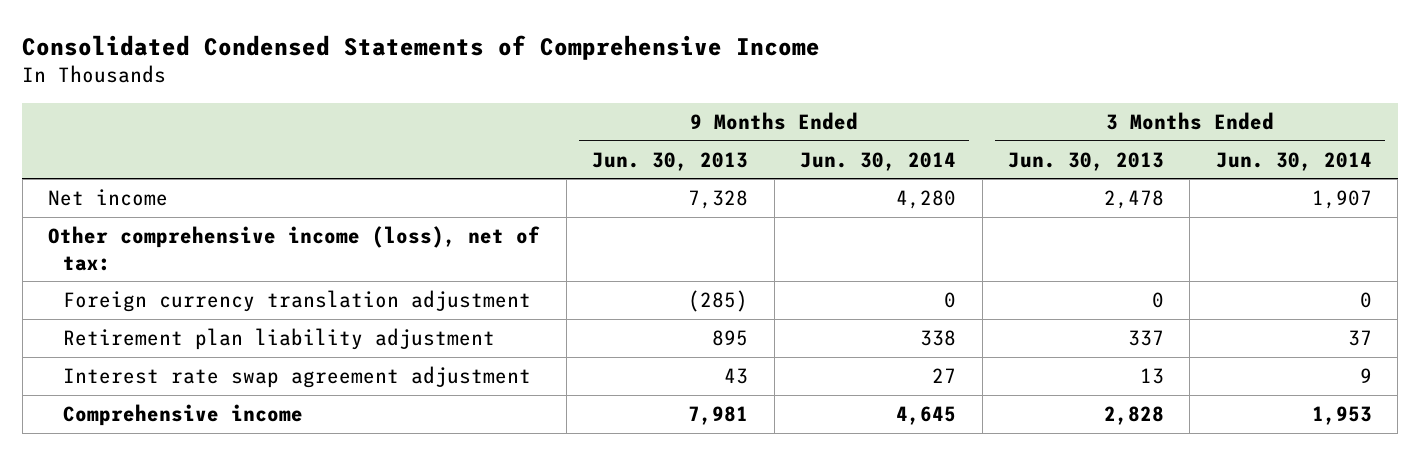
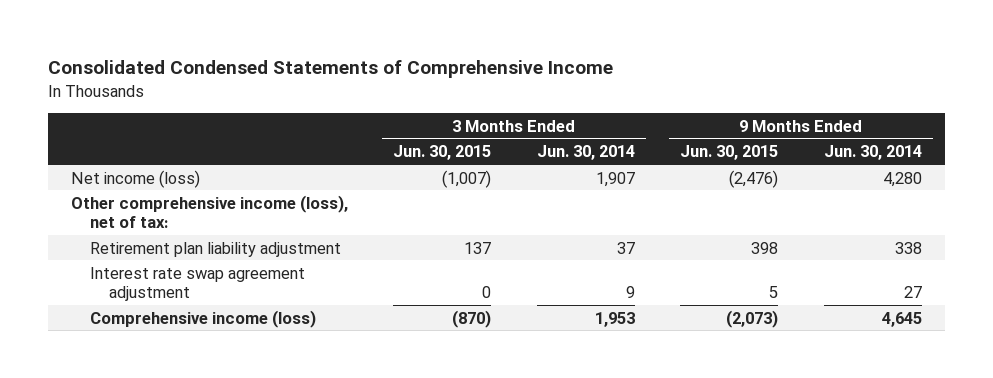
[592,151,749,171] Jun. 30, 2013 -> none
[1007,151,1164,171] Jun. 30, 2013 -> none
none -> [393,145,492,161] Jun. 30, 2015
none -> [680,145,779,161] Jun. 30, 2015
[48,188,169,206] Net income -> [70,169,200,188] Net income (loss)
[63,289,532,312] Foreign currency translation adjustment -> none
[63,403,304,426] Comprehensive income -> [89,309,316,328] Comprehensive income (loss)

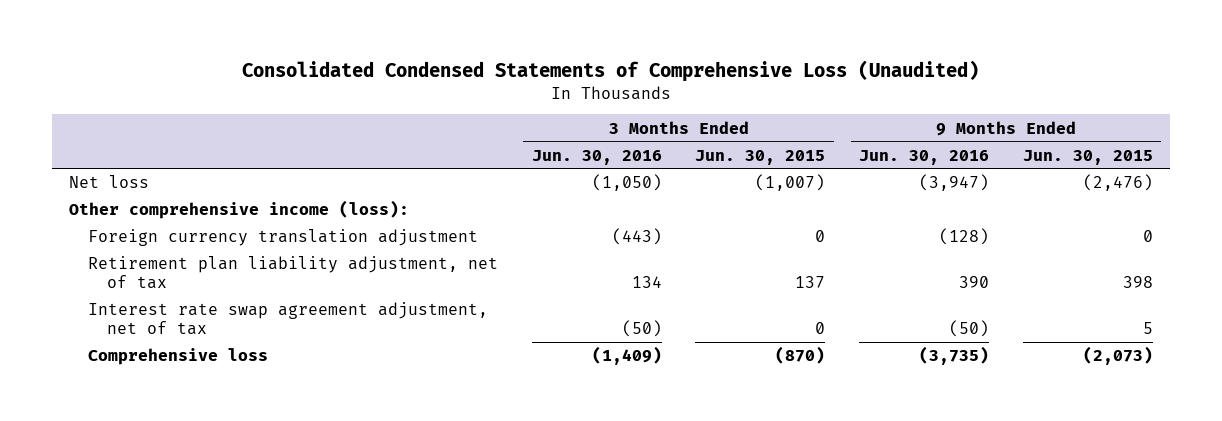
[48,59,614,78] Consolidated Condensed Statements of Comprehensive Income -> [241,60,979,83] Consolidated Condensed Statements of Comprehensive Loss (Unaudited)
[536,145,635,161] Jun. 30, 2014 -> none
[823,145,922,161] Jun. 30, 2014 -> none
none -> [531,149,662,165] Jun. 30, 2016
none -> [859,149,990,165] Jun. 30, 2016
[70,169,200,188] Net income (loss) -> [69,175,150,189] Net loss
[70,194,348,229] Other comprehensive income (loss), net of tax: -> [69,200,410,220] Other comprehensive income (loss):
none -> [88,229,479,247] Foreign currency translation adjustment
[89,241,341,257] Retirement plan liability adjustment -> [88,256,499,289] Retirement plan liability adjustment, net of tax
[89,266,305,302] Interest rate swap agreement adjustment -> [88,302,489,335] Interest rate swap agreement adjustment, net of tax
[89,309,316,328] Comprehensive income (loss) -> [88,348,269,366] Comprehensive loss

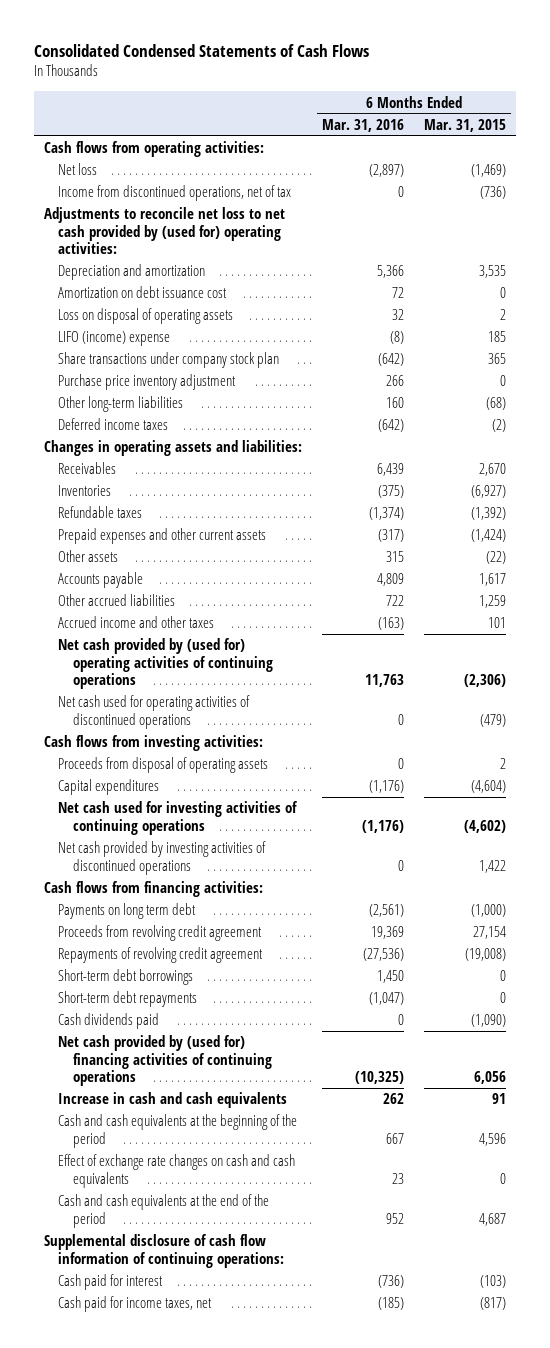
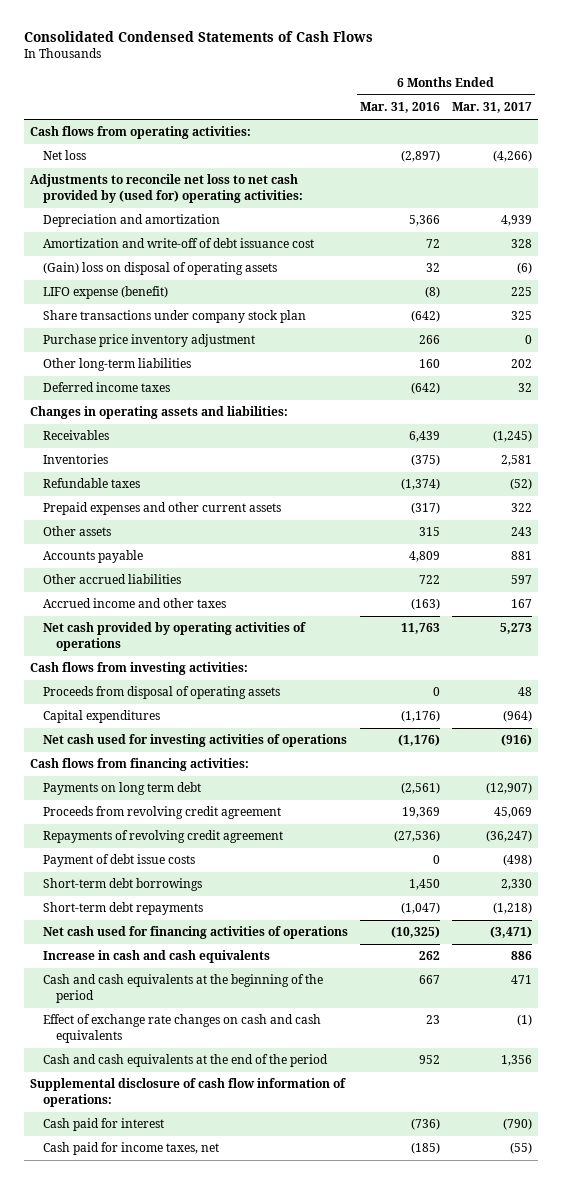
[424,118,507,132] Mar. 31, 2015 -> none
none -> [451,102,532,114] Mar. 31, 2017
[58,185,292,202] Income from discontinued operations, net of tax -> none
[58,286,228,299] Amortization on debt issuance cost -> [42,238,314,249] Amortization and write-off of debt issuance cost
[58,308,234,325] Loss on disposal of operating assets -> [42,262,277,276] (Gain) loss on disposal of operating assets
[58,331,171,347] LIFO (income) expense -> [42,286,168,300] LIFO expense (benefit)
[58,695,251,729] Net cash used for operating activities of discontinued operations -> none
[58,638,273,689] Net cash provided by (used for) operating activities of continuing operations -> [42,622,306,651] Net cash provided by operating activities of operations
[58,841,267,875] Net cash provided by investing activities of discontinued operations -> none
[58,801,299,835] Net cash used for investing activities of continuing operations -> [42,734,347,748] Net cash used for investing activities of operations
none -> [42,854,195,868] Payment of debt issue costs
[58,1013,160,1030] Cash dividends paid -> none
[58,1035,272,1086] Net cash provided by (used for) financing activities of continuing operations -> [42,926,348,940] Net cash used for financing activities of operations
[43,1234,285,1268] Supplemental disclosure of cash flow information of continuing operations: -> [29,1078,346,1107] Supplemental disclosure of cash flow information of operations:

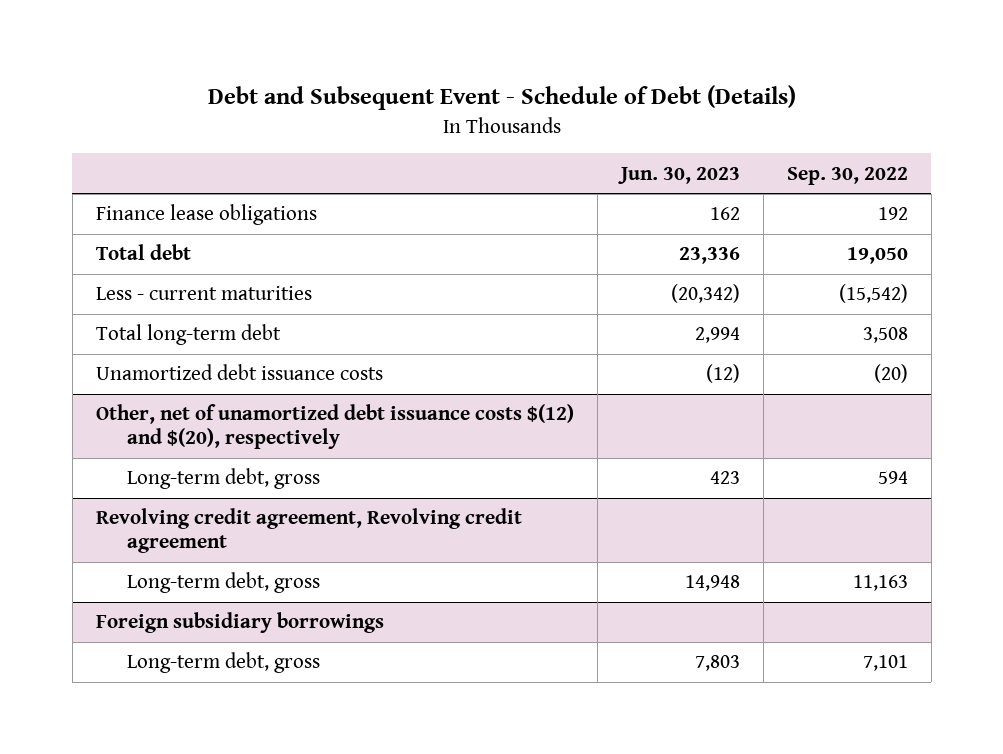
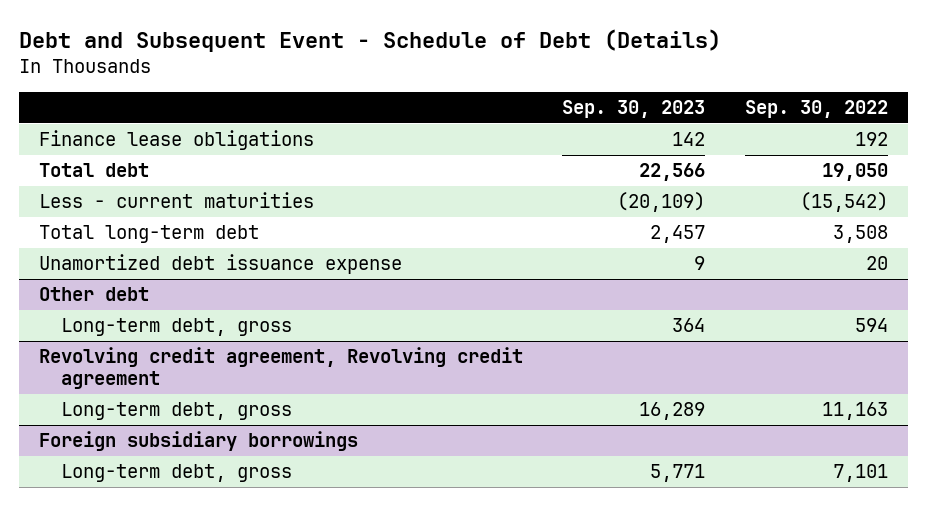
[617,166,740,184] Jun. 30, 2023 -> none
none -> [562,100,706,119] Sep. 30, 2023
[95,364,383,381] Unamortized debt issuance costs -> [38,254,402,275] Unamortized debt issuance expense
[873,364,908,384] (20) -> [866,256,889,271] 20
[95,404,574,450] Other, net of unamortized debt issuance costs $(12) and $(20), respectively -> [38,287,149,302] Other debt

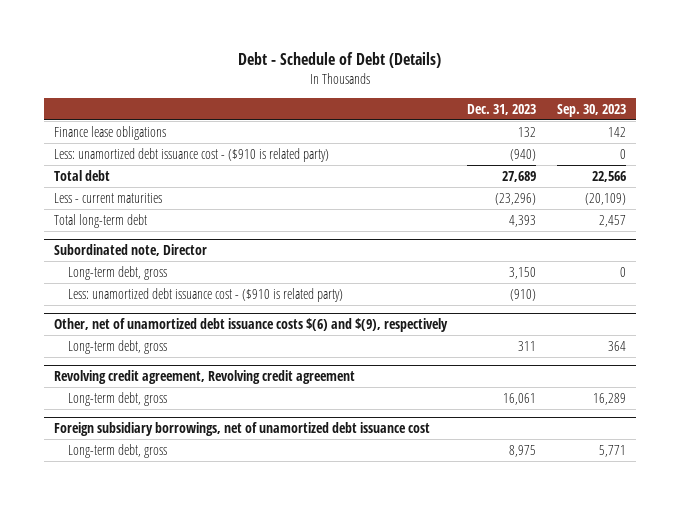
[18,28,721,52] Debt and Subsequent Event - Schedule of Debt (Details) -> [237,52,441,69] Debt - Schedule of Debt (Details)
[745,100,889,119] Sep. 30, 2022 -> none
none -> [467,103,537,115] Dec. 31, 2023
none -> [54,148,330,163] Less: unamortized debt issuance cost - ($910 is related party)
[38,254,402,275] Unamortized debt issuance expense -> none
none -> [54,244,208,257] Subordinated note, Director
none -> [68,266,168,281] Long-term debt, gross
none -> [68,288,344,303] Less: unamortized debt issuance cost - ($910 is related party)
[38,287,149,302] Other debt -> [54,318,449,333] Other, net of unamortized debt issuance costs $(6) and $(9), respectively
[38,431,358,452] Foreign subsidiary borrowings -> [54,422,431,437] Foreign subsidiary borrowings, net of unamortized debt issuance cost

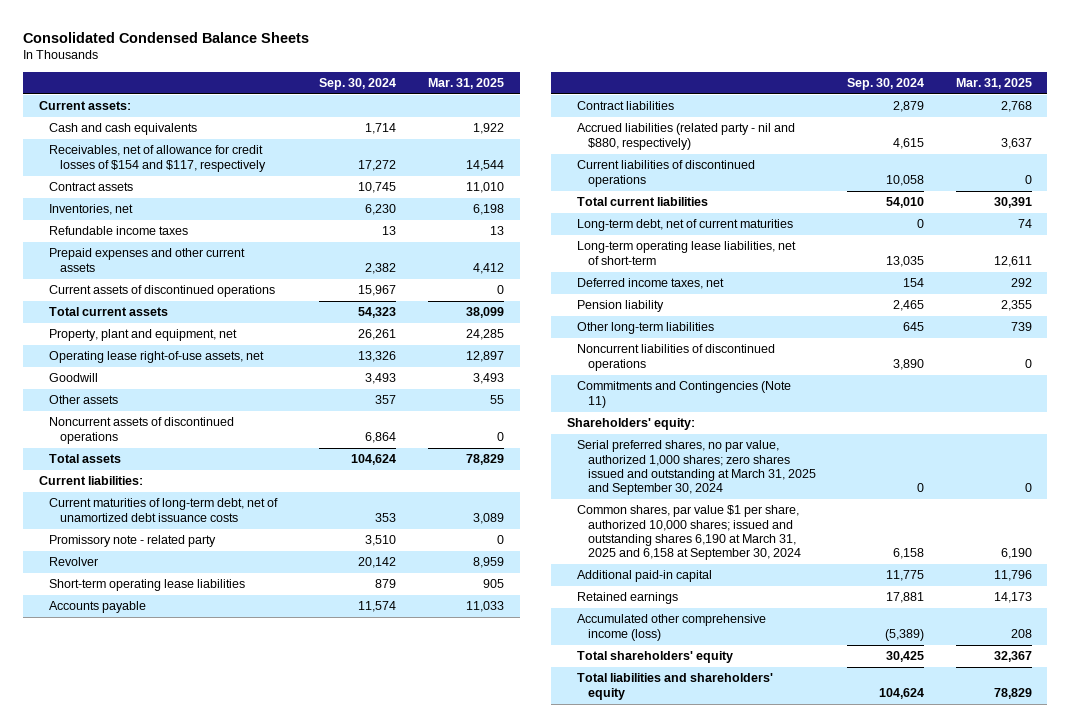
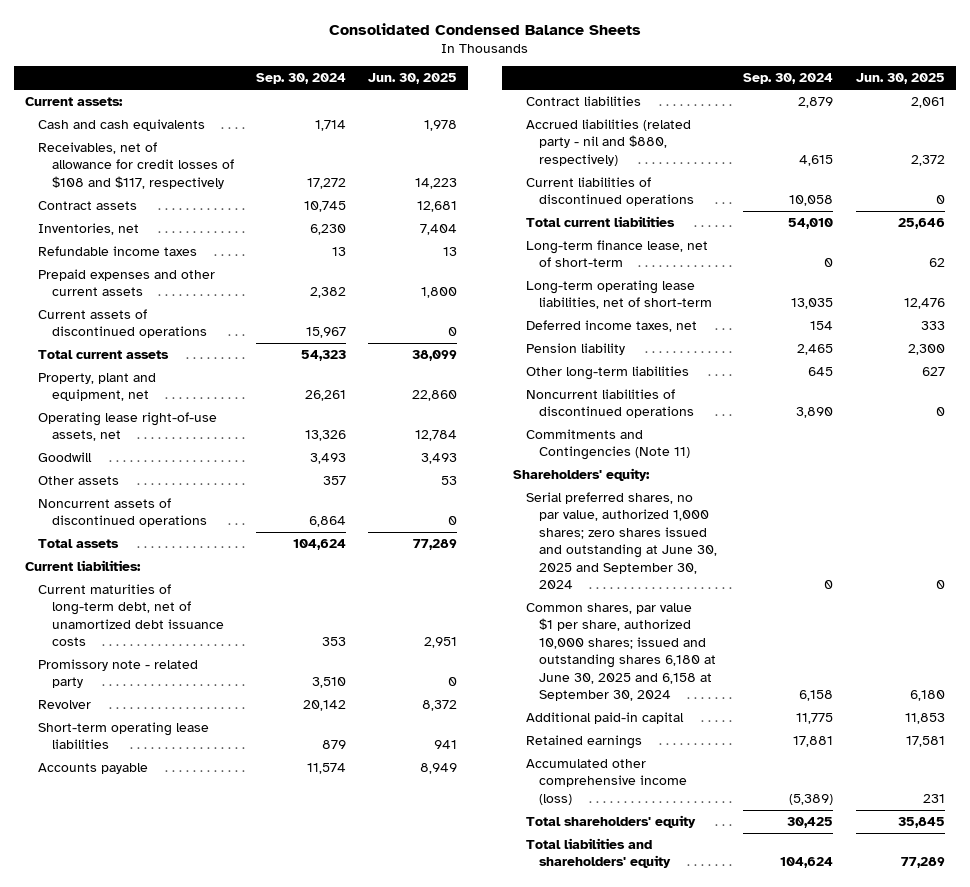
[428,78,505,90] Mar. 31, 2025 -> none
none -> [368,73,458,85] Jun. 30, 2025
[49,145,266,172] Receivables, net of allowance for credit losses of $154 and $117, respectively -> [38,141,234,189] Receivables, net of allowance for credit losses of $108 and $117, respectively
[577,219,794,232] Long-term debt, net of current maturities -> none
none -> [526,239,709,268] Long-term finance lease, net of short-term
[577,440,816,496] Serial preferred shares, no par value, authorized 1,000 shares; zero shares issued and outstanding at March 31, 2025 and September 30, 2024 -> [526,491,718,589] Serial preferred shares, no par value, authorized 1,000 shares; zero shares issued and outstanding at June 30, 2025 and September 30, 2024
[577,505,801,561] Common shares, par value $1 per share, authorized 10,000 shares; issued and outstanding shares 6,190 at March 31, 2025 and 6,158 at September 30, 2024 -> [526,602,717,701] Common shares, par value $1 per share, authorized 10,000 shares; issued and outstanding shares 6,180 at June 30, 2025 and 6,158 at September 30, 2024

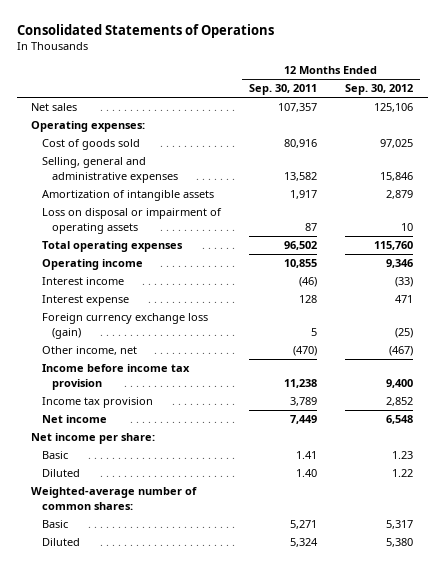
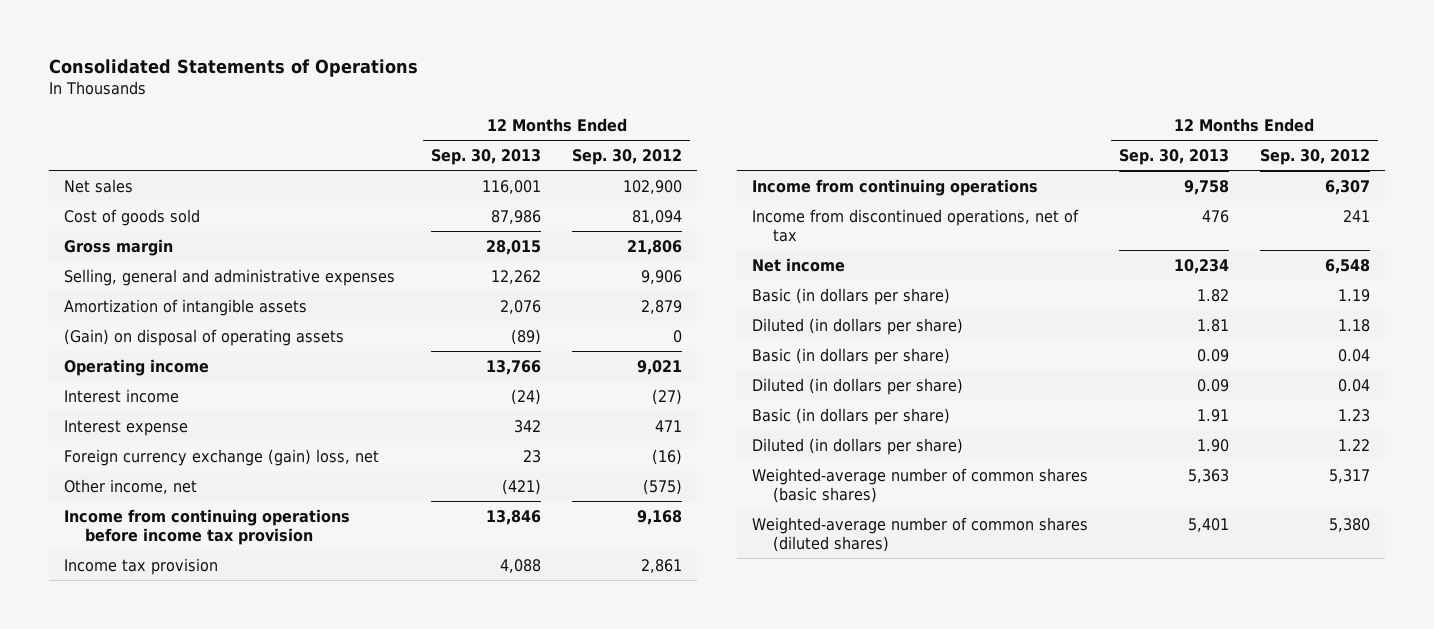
[249,84,318,96] Sep. 30, 2011 -> none
none -> [431,148,542,165] Sep. 30, 2013
[31,121,146,133] Operating expenses: -> none
[374,103,414,113] 125,106 -> [623,179,683,194] 102,900
[380,139,414,149] 97,025 -> [632,209,683,224] 81,094
none -> [64,238,174,256] Gross margin
[380,171,414,181] 15,846 -> [641,269,683,284] 9,906
[41,241,183,253] Total operating expenses -> none
[41,208,222,234] Loss on disposal or impairment of operating assets -> [64,328,345,346] (Gain) on disposal of operating assets
[401,222,414,231] 10 -> [673,329,683,343] 0
[386,259,414,269] 9,346 -> [637,359,683,375] 9,021
[395,277,414,288] (33) -> [652,388,683,405] (27)
[41,313,208,339] Foreign currency exchange loss (gain) -> [64,448,380,466] Foreign currency exchange (gain) loss, net
[395,327,414,338] (25) -> [652,448,683,465] (16)
[389,346,414,357] (467) -> [643,478,683,495] (575)
[41,364,190,390] Income before income tax provision -> [64,508,351,546] Income from continuing operations before income tax provision
[386,378,414,388] 9,400 -> [637,509,683,525] 9,168
[386,397,414,407] 2,852 -> [641,558,683,573] 2,861
none -> [752,178,1039,196] Income from continuing operations
none -> [752,208,1080,243] Income from discontinued operations, net of tax
[31,433,156,445] Net income per share: -> none
[31,487,198,510] Weighted-average number of common shares: -> none
none -> [752,287,951,305] Basic (in dollars per share)
none -> [752,317,964,335] Diluted (in dollars per share)
none -> [752,347,951,365] Basic (in dollars per share)
none -> [752,377,964,395] Diluted (in dollars per share)
[41,451,68,460] Basic -> [752,407,951,425] Basic (in dollars per share)
[41,469,80,478] Diluted -> [752,437,964,455] Diluted (in dollars per share)
[41,520,68,529] Basic -> [752,467,1089,504] Weighted-average number of common shares (basic shares)
[41,538,80,547] Diluted -> [752,516,1089,553] Weighted-average number of common shares (diluted shares)

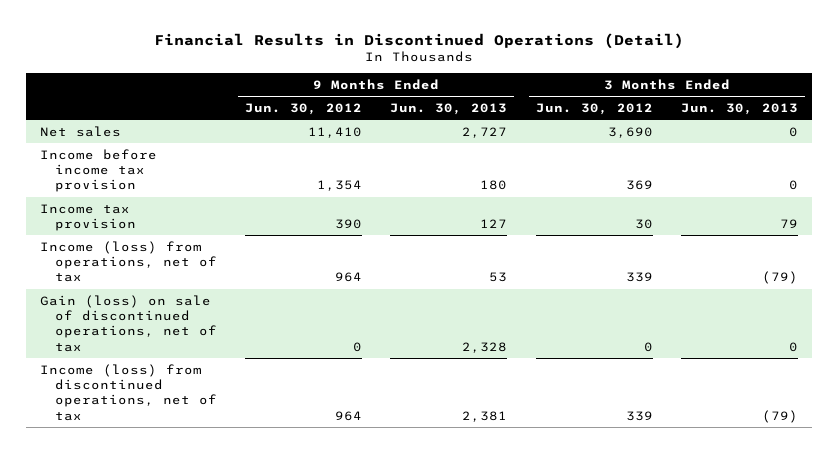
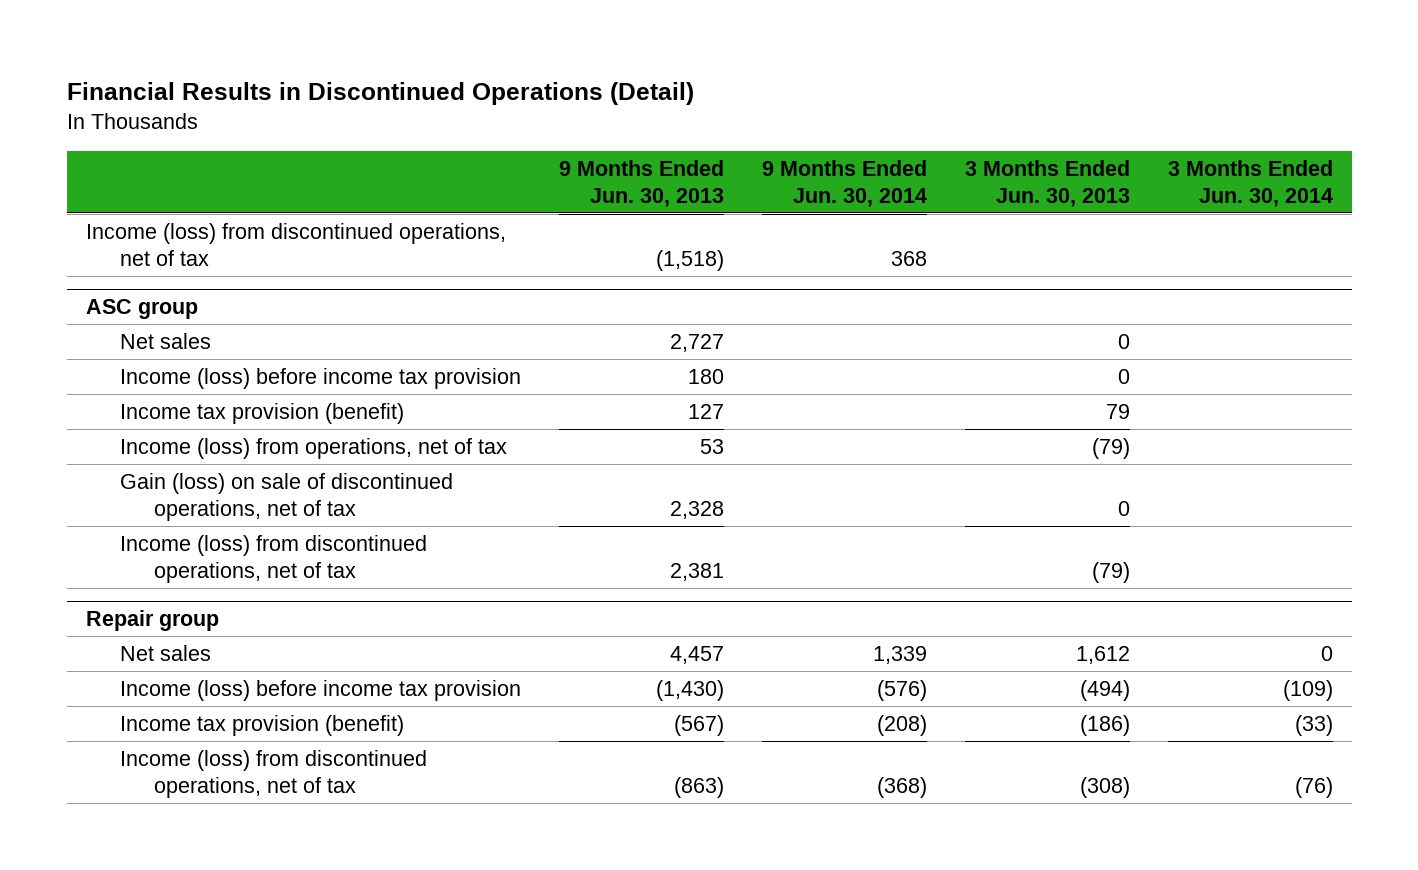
[244,103,362,116] Jun. 30, 2012 -> none
[535,103,653,116] Jun. 30, 2012 -> none
none -> [761,159,927,207] 9 Months Ended Jun. 30, 2014
none -> [1167,159,1333,207] 3 Months Ended Jun. 30, 2014
none -> [85,222,506,266] Income (loss) from discontinued operations, net of tax
none -> [85,299,198,320] ASC group
[40,148,158,193] Income before income tax provision -> [119,367,521,389] Income (loss) before income tax provision
[40,203,136,232] Income tax provision -> [119,402,404,424] Income tax provision (benefit)
none -> [85,610,219,632] Repair group
none -> [119,644,211,661] Net sales
none -> [119,679,521,701] Income (loss) before income tax provision
none -> [119,714,404,736] Income tax provision (benefit)
none -> [119,749,427,798] Income (loss) from discontinued operations, net of tax

